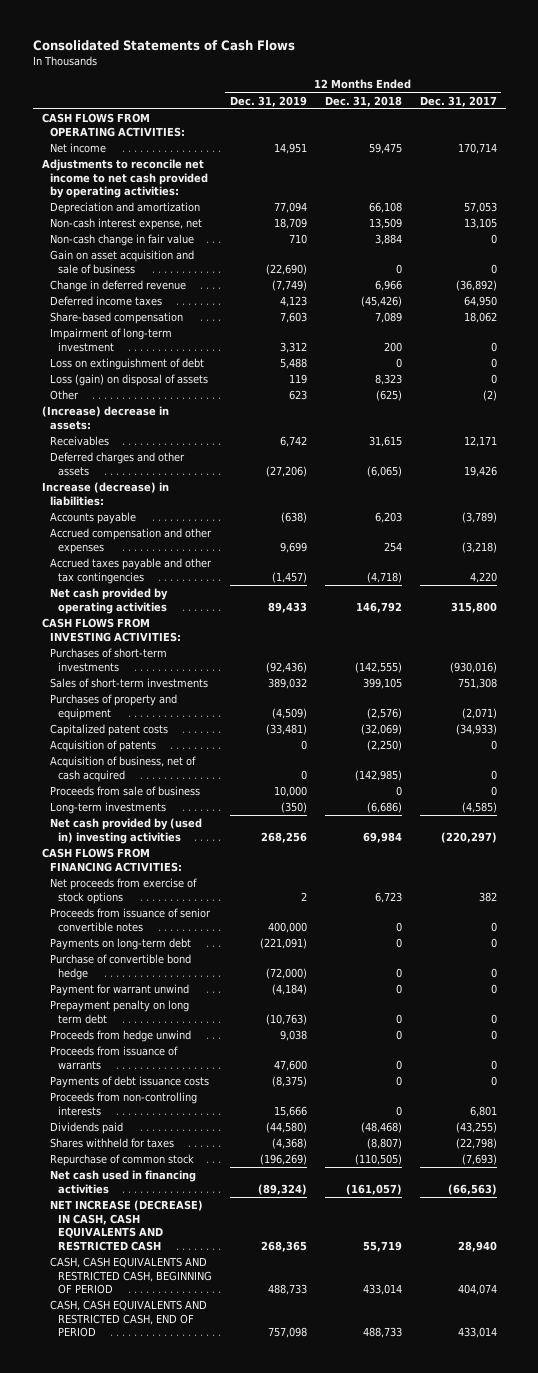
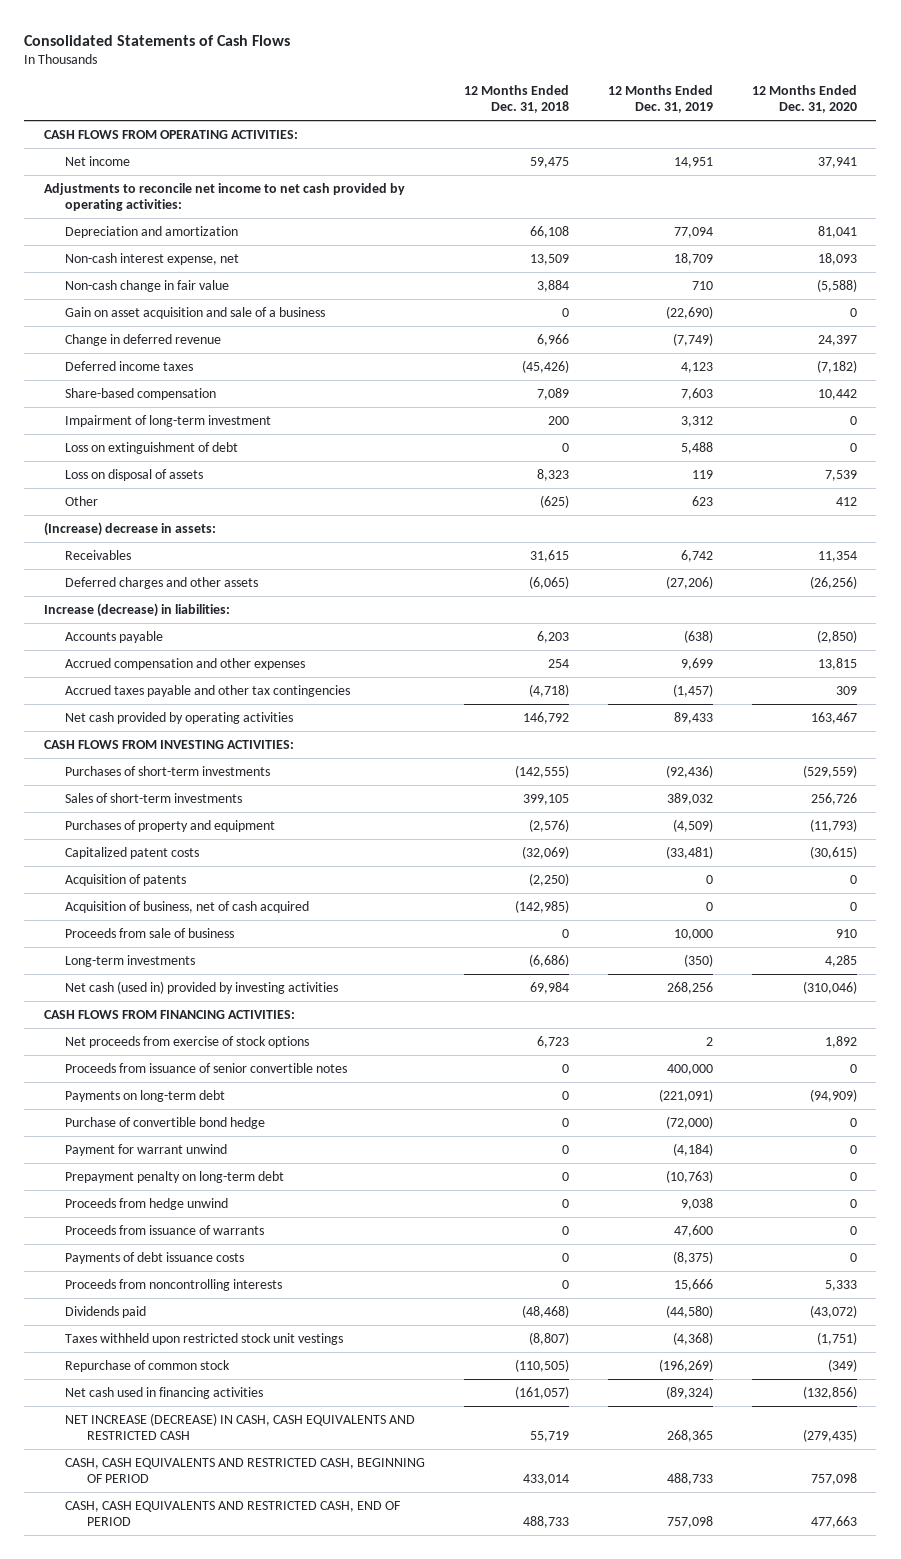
[419,95,497,107] Dec. 31, 2017 -> none
none -> [751,85,857,114] 12 Months Ended Dec. 31, 2020
[49,250,194,274] Gain on asset acquisition and sale of business -> [65,306,326,319] Gain on asset acquisition and sale of a business
[49,374,208,387] Loss (gain) on disposal of assets -> [65,468,204,481] Loss on disposal of assets
[49,818,202,844] Net cash provided by (used in) investing activities -> [65,980,339,994] Net cash (used in) provided by investing activities
[49,1000,189,1024] Prepayment penalty on long term debt -> [65,1170,285,1183] Prepayment penalty on long-term debt
[49,1092,197,1116] Proceeds from non-controlling interests -> [65,1278,283,1291] Proceeds from noncontrolling interests
[49,1138,174,1149] Shares withheld for taxes -> [65,1332,344,1345] Taxes withheld upon restricted stock unit vestings

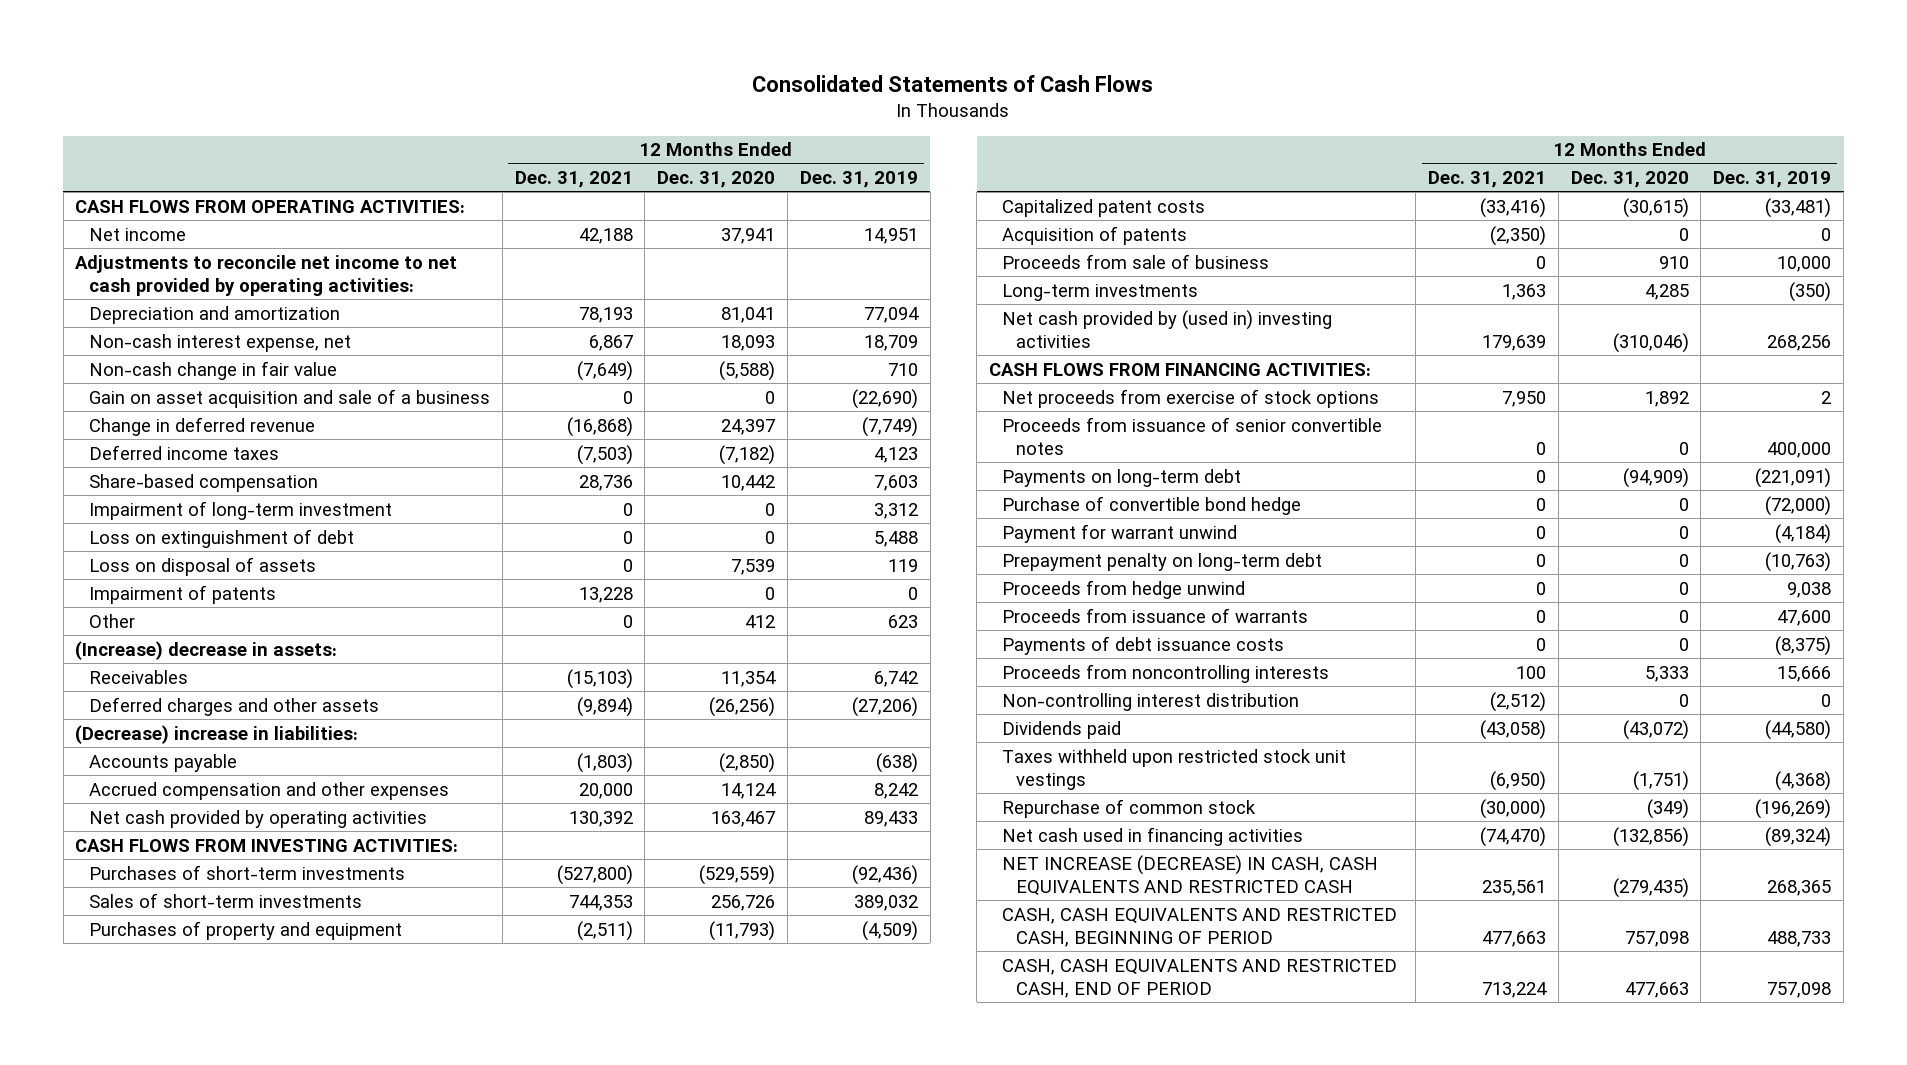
[464,85,570,114] 12 Months Ended Dec. 31, 2018 -> none
none -> [514,170,633,188] Dec. 31, 2021
none -> [88,584,276,604] Impairment of patents
[43,602,230,617] Increase (decrease) in liabilities: -> [75,724,359,744] (Decrease) increase in liabilities:
[65,684,351,697] Accrued taxes payable and other tax contingencies -> none
[680,657,713,670] 9,699 -> [873,782,918,799] 8,242
[817,657,857,670] 13,815 -> [721,782,777,799] 14,124
[65,900,310,913] Acquisition of business, net of cash acquired -> none
[65,980,339,994] Net cash (used in) provided by investing activities -> [1002,309,1333,348] Net cash provided by (used in) investing activities
none -> [1002,692,1300,711] Non-controlling interest distribution

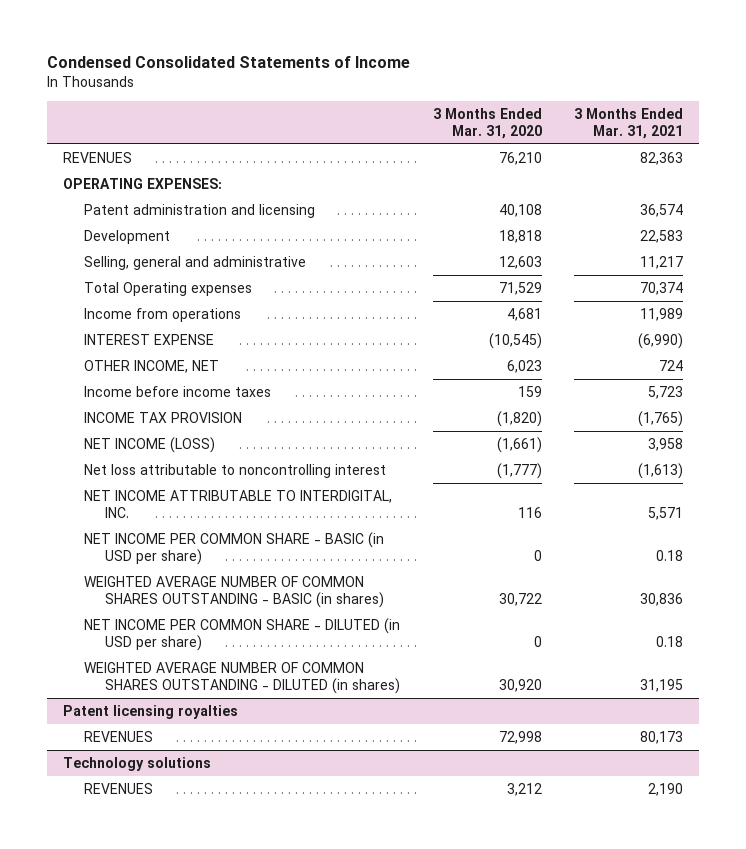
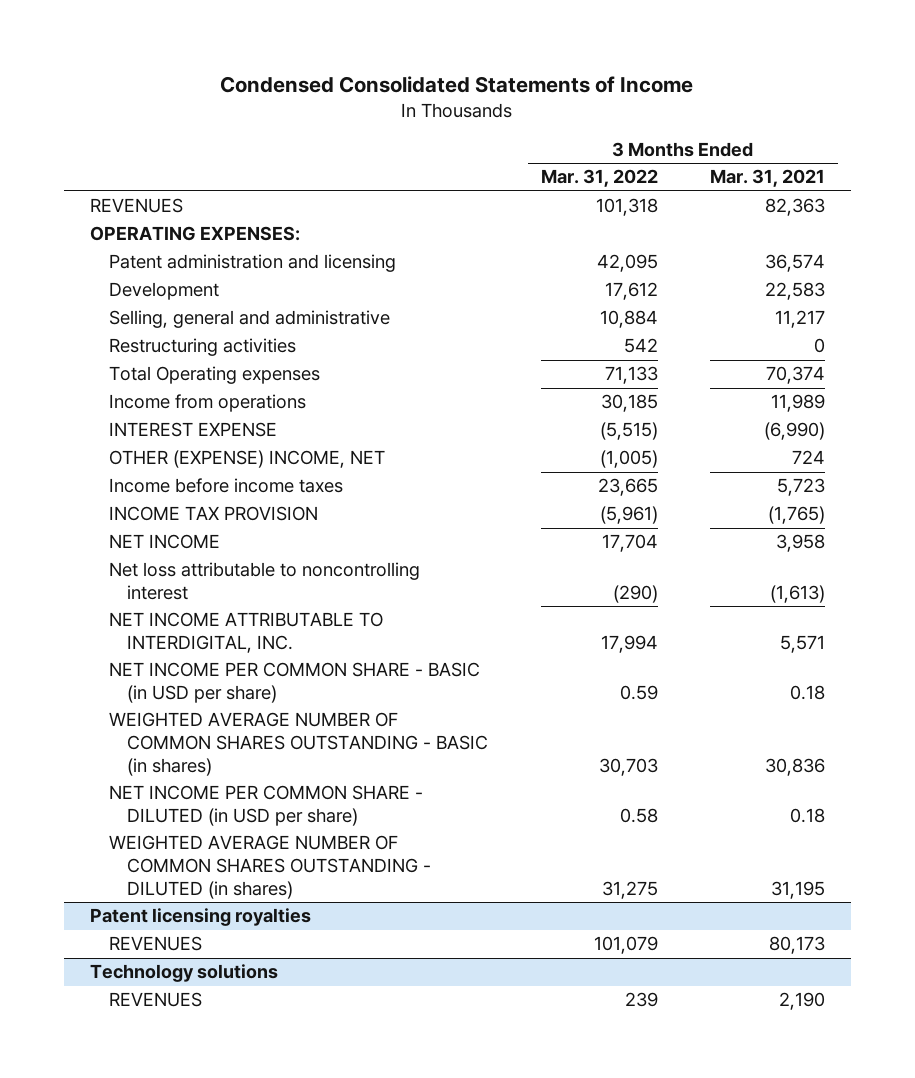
[432,107,542,139] 3 Months Ended Mar. 31, 2020 -> none
none -> [540,169,658,188] Mar. 31, 2022
none -> [108,338,296,357] Restructuring activities
[84,359,220,373] OTHER INCOME, NET -> [108,450,385,469] OTHER (EXPENSE) INCOME, NET
[84,436,216,453] NET INCOME (LOSS) -> [108,534,220,550] NET INCOME

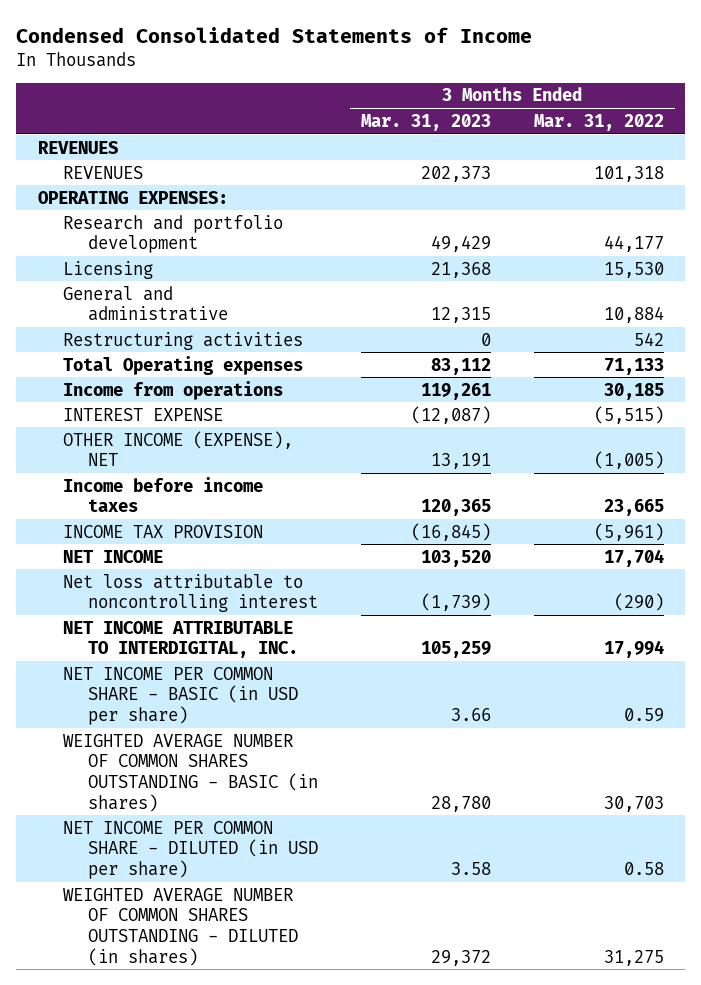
[710,169,826,188] Mar. 31, 2021 -> none
none -> [360,113,491,131] Mar. 31, 2023
none -> [37,140,118,154] REVENUES
[108,254,396,273] Patent administration and licensing -> none
[108,282,219,301] Development -> none
none -> [62,214,283,254] Research and portfolio development
none -> [62,260,153,279] Licensing
[108,310,390,329] Selling, general and administrative -> [62,285,228,322] General and administrative
[108,450,385,469] OTHER (EXPENSE) INCOME, NET -> [62,430,293,467] OTHER INCOME (EXPENSE), NET
[89,908,311,927] Patent licensing royalties -> none
[108,936,202,952] REVENUES -> none
[89,964,278,983] Technology solutions -> none
[108,992,202,1008] REVENUES -> none

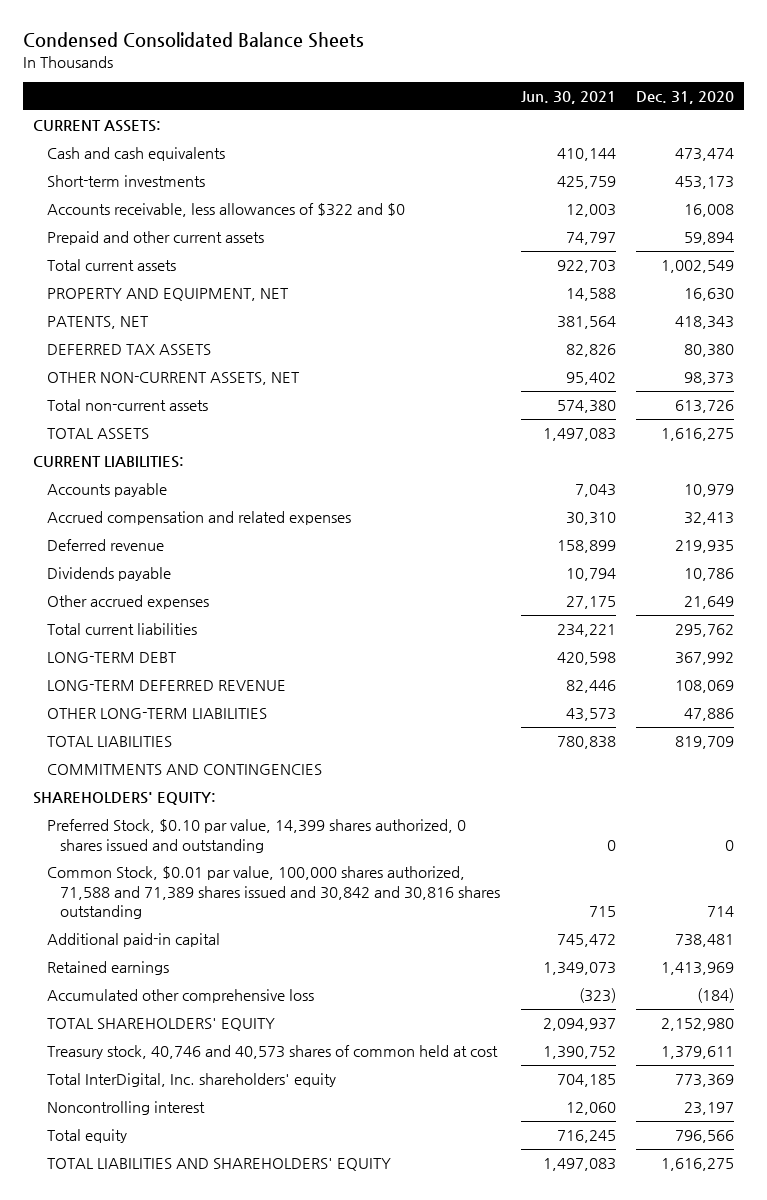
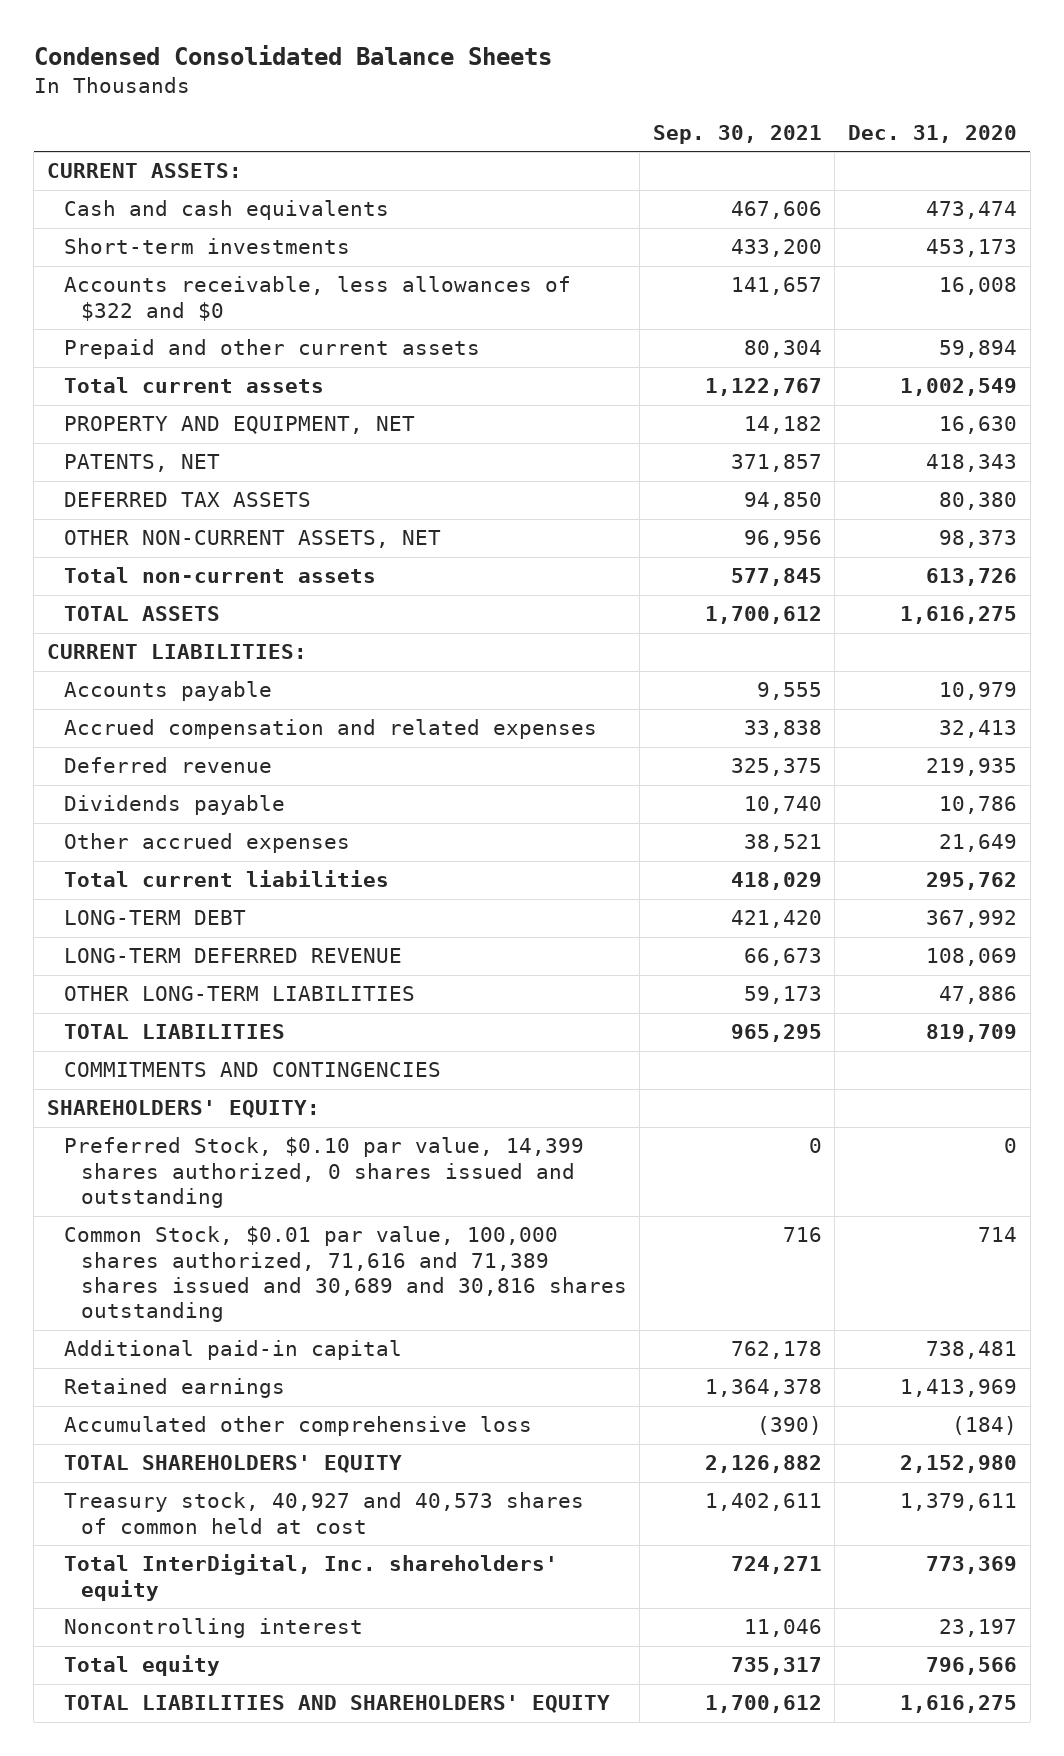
[520,91,616,105] Jun. 30, 2021 -> none
none -> [652,124,822,144] Sep. 30, 2021
[46,866,501,920] Common Stock, $0.01 par value, 100,000 shares authorized, 71,588 and 71,389 shares issued and 30,842 and 30,816 shares outstanding -> [63,1226,627,1323] Common Stock, $0.01 par value, 100,000 shares authorized, 71,616 and 71,389 shares issued and 30,689 and 30,816 shares outstanding
[46,1045,498,1060] Treasury stock, 40,746 and 40,573 shares of common held at cost -> [63,1492,584,1534] Treasury stock, 40,927 and 40,573 shares of common held at cost

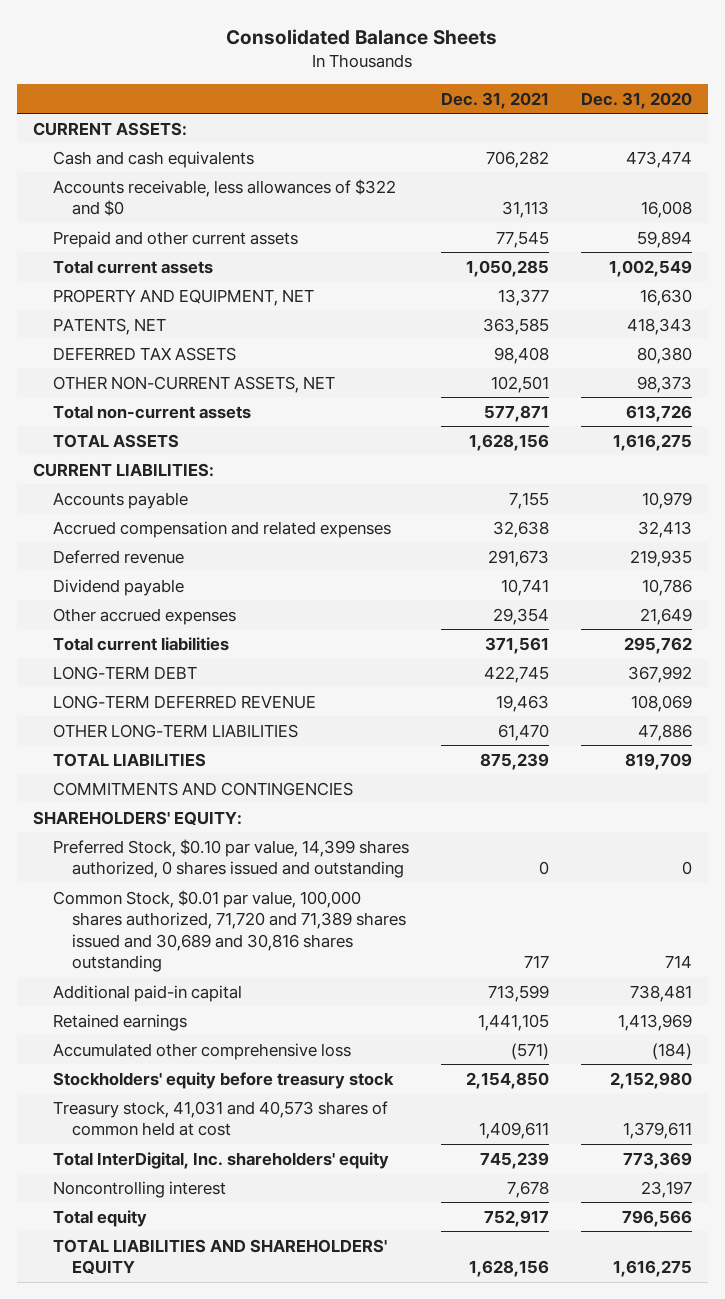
[33,45,552,66] Condensed Consolidated Balance Sheets -> [226,28,498,45] Consolidated Balance Sheets
[652,124,822,144] Sep. 30, 2021 -> none
none -> [440,91,549,109] Dec. 31, 2021
[63,238,350,255] Short-term investments -> none
[63,795,285,816] Dividends payable -> [52,578,184,596] Dividend payable
[63,1226,627,1323] Common Stock, $0.01 par value, 100,000 shares authorized, 71,616 and 71,389 shares issued and 30,689 and 30,816 shares outstanding -> [52,889,407,973] Common Stock, $0.01 par value, 100,000 shares authorized, 71,720 and 71,389 shares issued and 30,689 and 30,816 shares outstanding
[63,1455,402,1474] TOTAL SHAREHOLDERS' EQUITY -> [52,1071,394,1089] Stockholders' equity before treasury stock
[63,1492,584,1534] Treasury stock, 40,927 and 40,573 shares of common held at cost -> [52,1100,388,1137] Treasury stock, 41,031 and 40,573 shares of common held at cost

